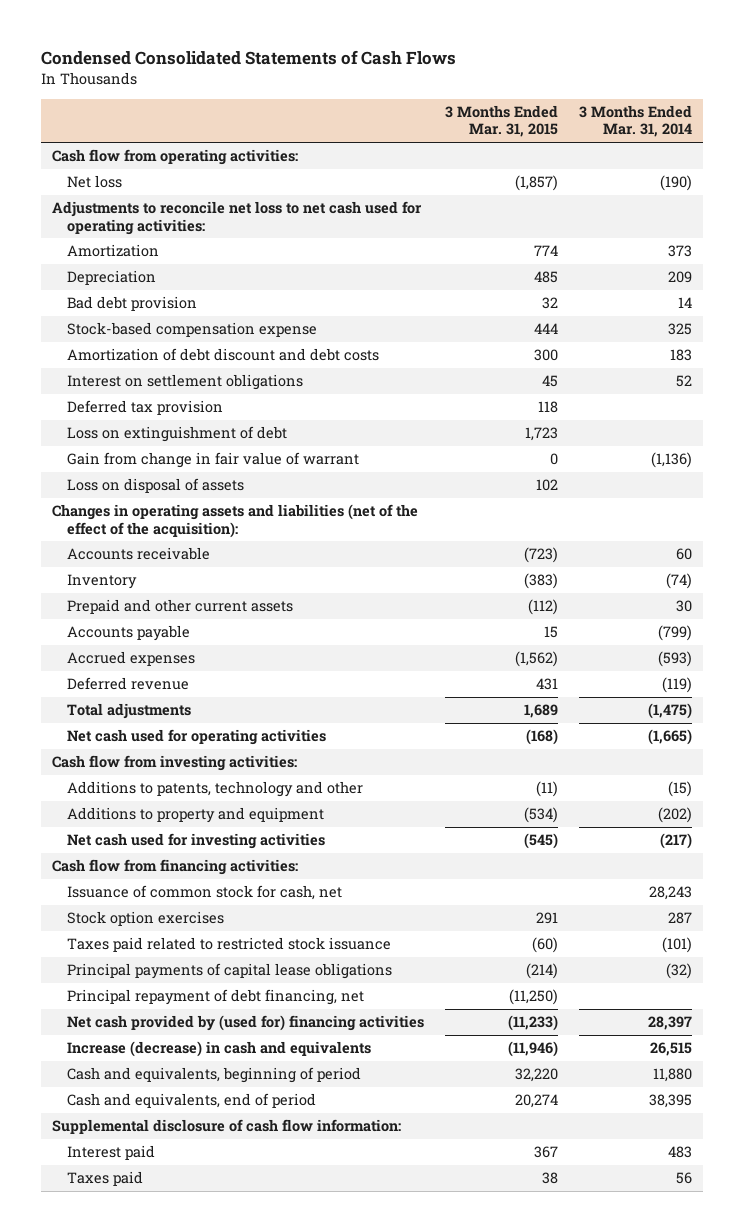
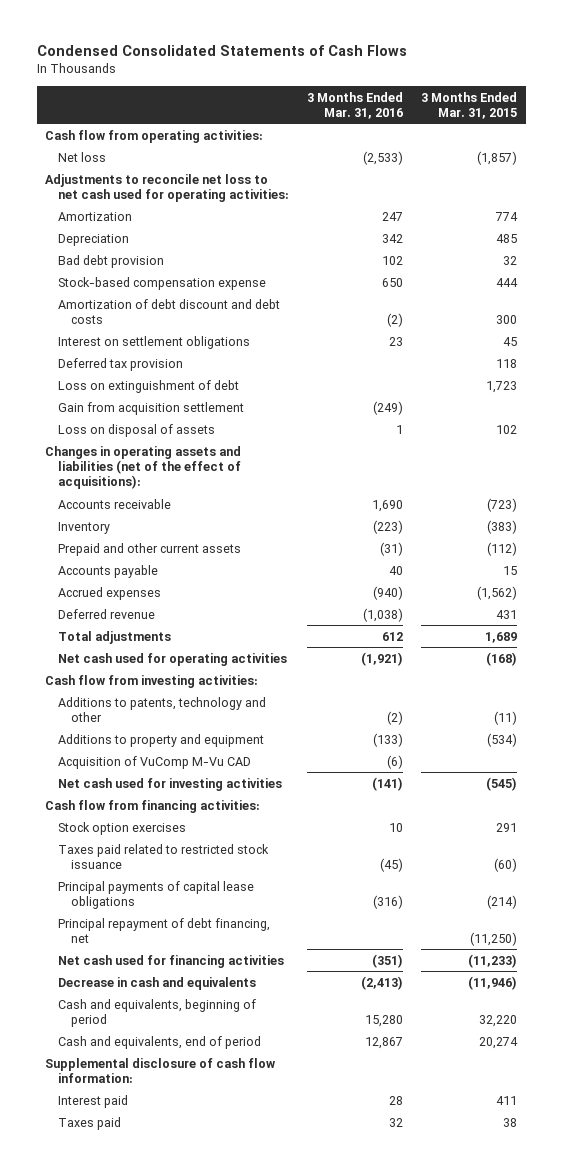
[579,105,693,138] 3 Months Ended Mar. 31, 2014 -> none
none -> [307,91,404,119] 3 Months Ended Mar. 31, 2016
[67,452,360,469] Gain from change in fair value of warrant -> none
none -> [58,401,245,415] Gain from acquisition settlement
[51,504,418,538] Changes in operating assets and liabilities (net of the effect of the acquisition): -> [45,445,242,490] Changes in operating assets and liabilities (net of the effect of acquisitions):
none -> [58,755,252,769] Acquisition of VuComp M-Vu CAD
[67,885,343,901] Issuance of common stock for cash, net -> none
[67,1015,425,1032] Net cash provided by (used for) financing activities -> [58,954,285,968] Net cash used for financing activities
[67,1041,372,1058] Increase (decrease) in cash and equivalents -> [58,976,257,990] Decrease in cash and equivalents
[534,1146,559,1159] 367 -> [495,1095,517,1105] 411

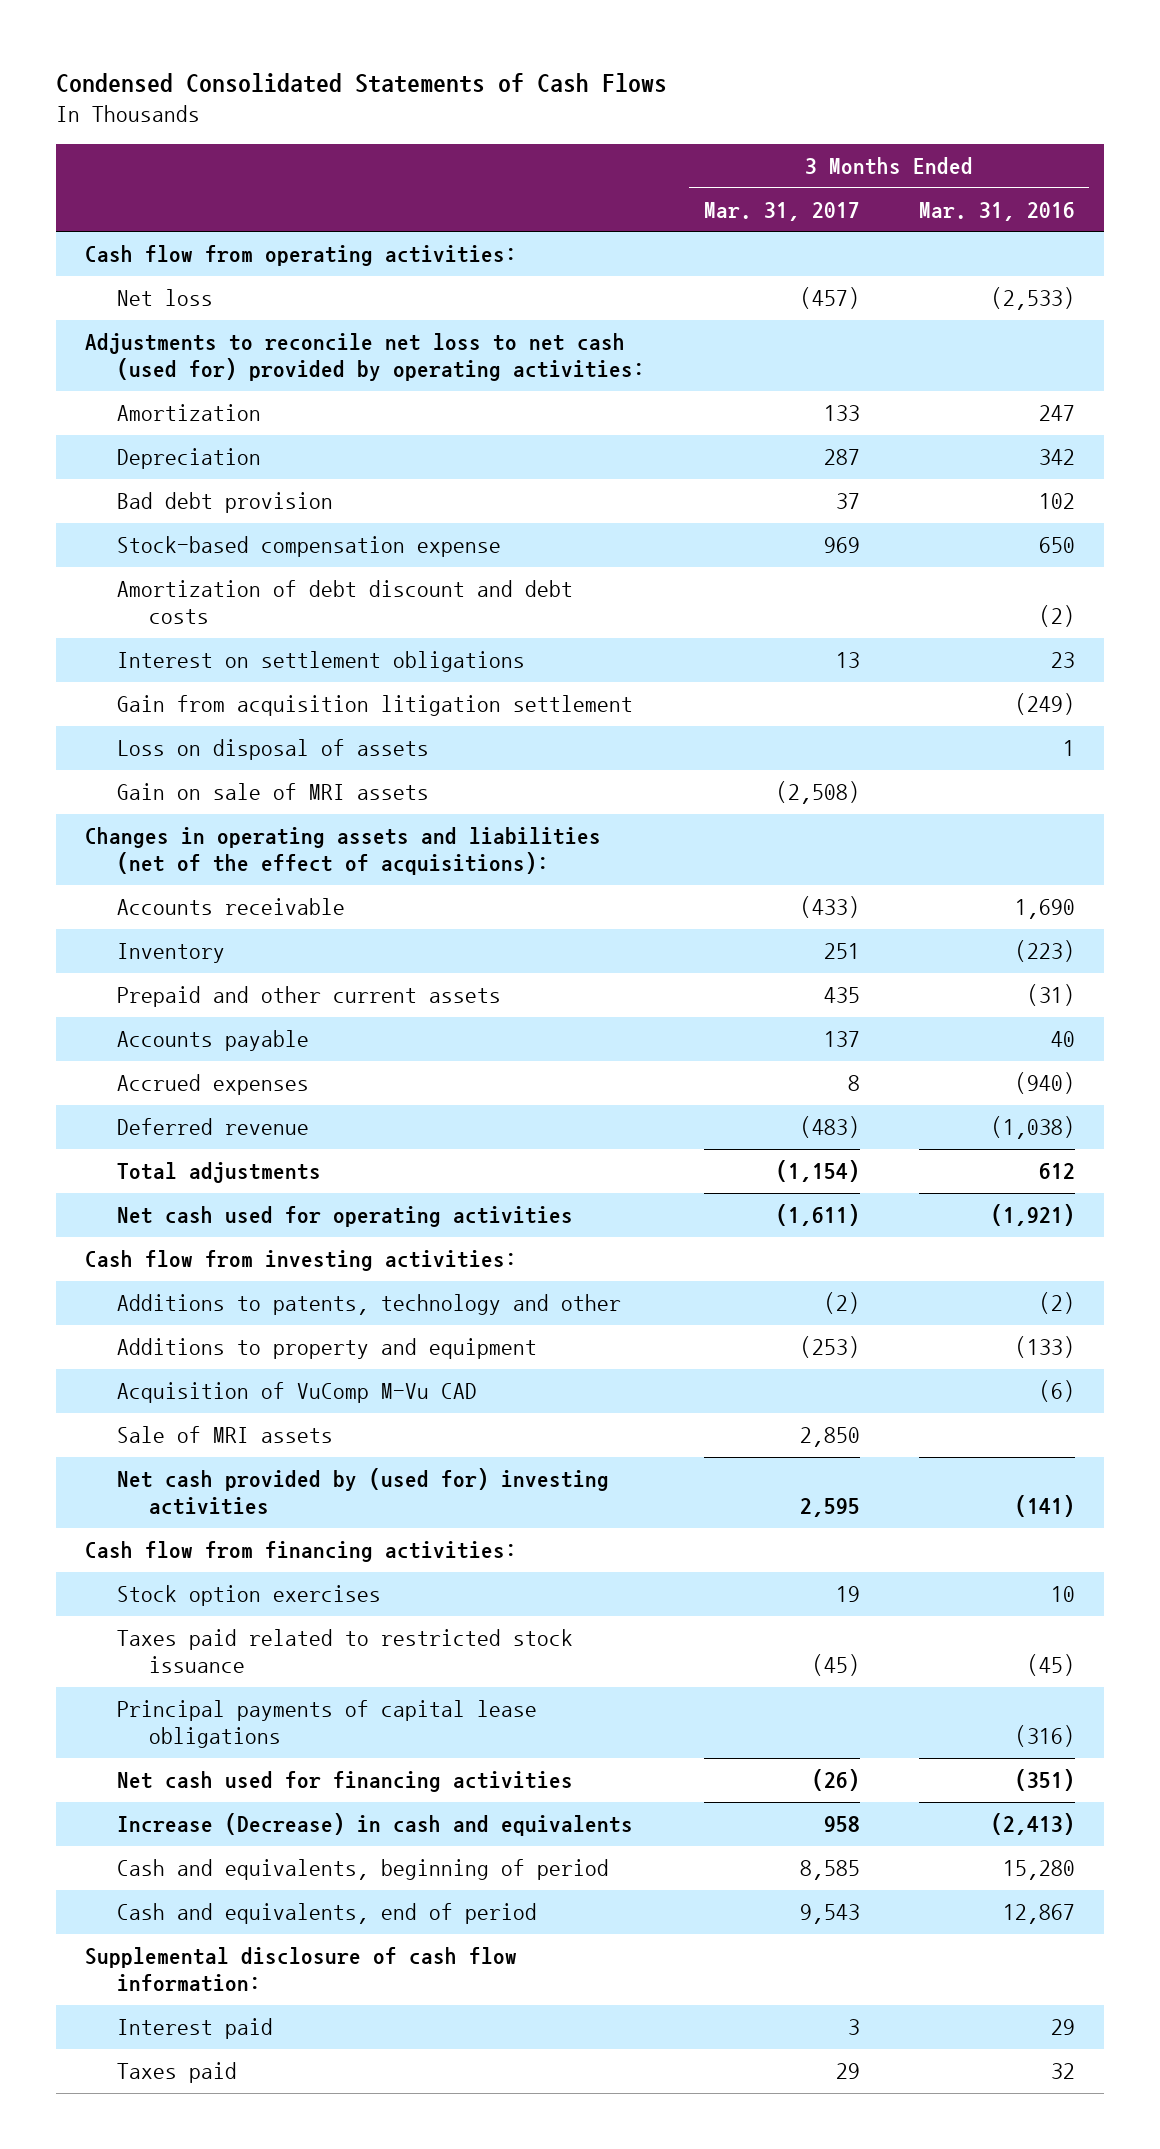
[420,91,517,119] 3 Months Ended Mar. 31, 2015 -> none
none -> [703,201,860,221] Mar. 31, 2017
[45,173,290,202] Adjustments to reconcile net loss to net cash used for operating activities: -> [85,333,646,382] Adjustments to reconcile net loss to net cash (used for) provided by operating activities:
[58,357,184,371] Deferred tax provision -> none
[58,379,240,393] Loss on extinguishment of debt -> none
[58,401,245,415] Gain from acquisition settlement -> [117,695,634,717] Gain from acquisition litigation settlement
none -> [117,783,430,801] Gain on sale of MRI assets
none -> [117,1426,334,1444] Sale of MRI assets
[58,777,283,791] Net cash used for investing activities -> [117,1468,610,1516] Net cash provided by (used for) investing activities
[58,917,271,943] Principal repayment of debt financing, net -> none
[58,976,257,990] Decrease in cash and equivalents -> [117,1813,634,1837] Increase (Decrease) in cash and equivalents
[389,1095,404,1105] 28 -> [1050,2019,1075,2036] 29

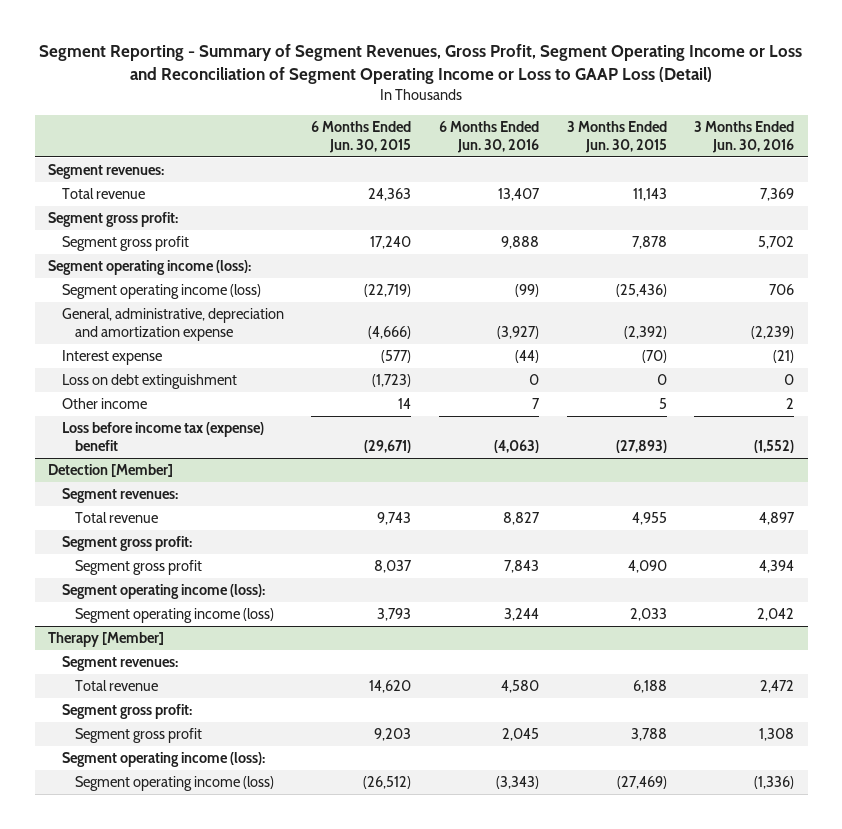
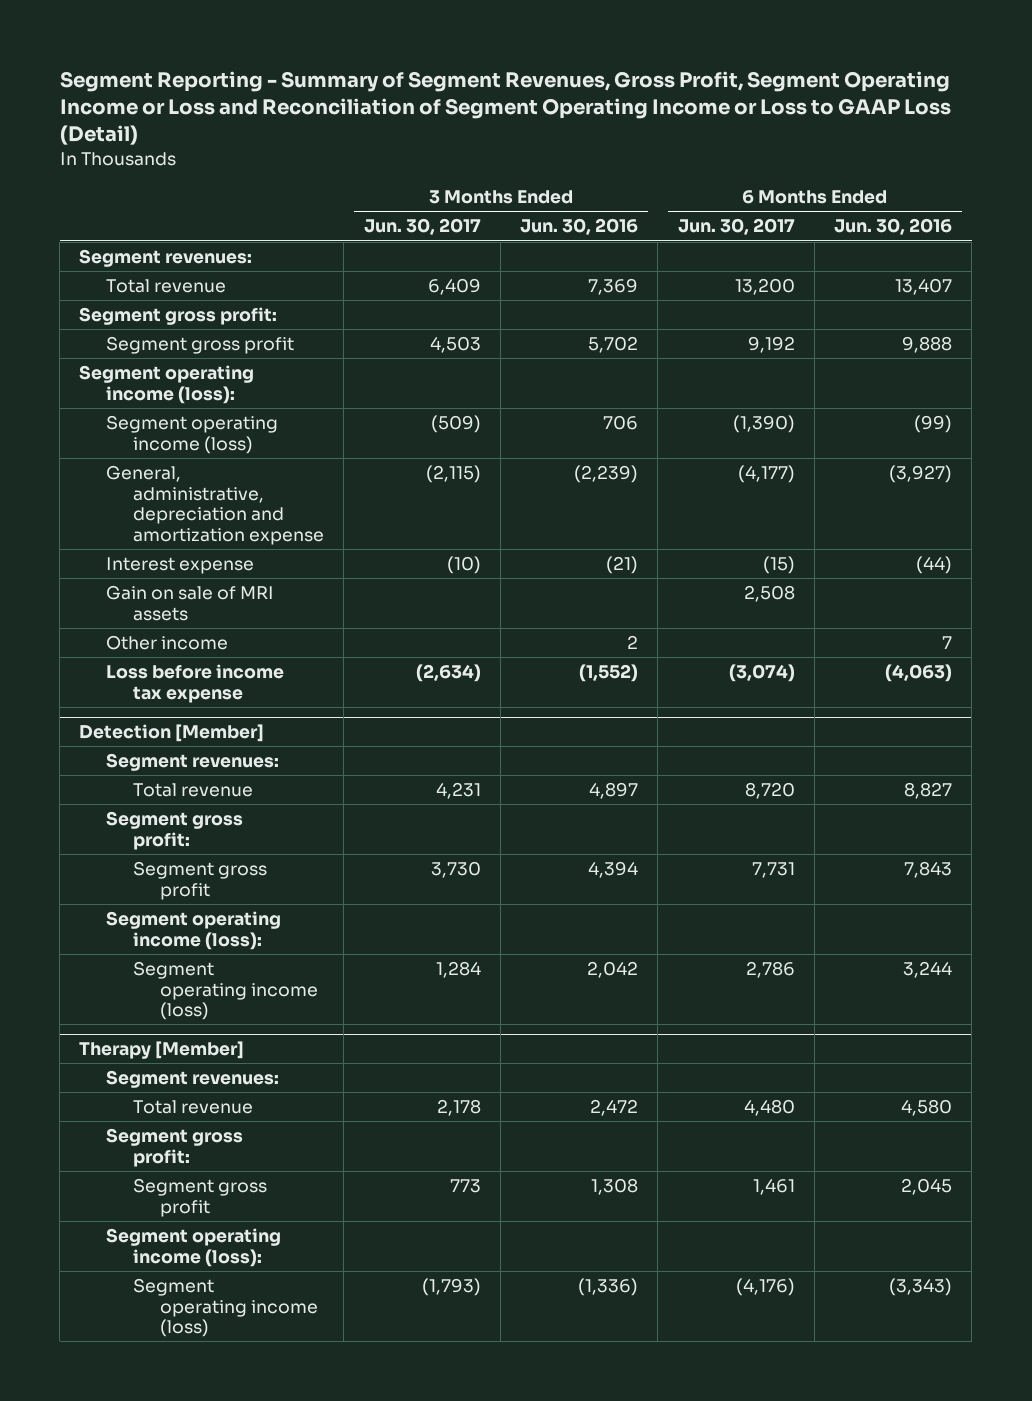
[311,120,412,153] 6 Months Ended Jun. 30, 2015 -> none
[566,120,667,153] 3 Months Ended Jun. 30, 2015 -> none
none -> [363,218,481,236] Jun. 30, 2017
none -> [677,218,795,236] Jun. 30, 2017
[61,374,237,390] Loss on debt extinguishment -> none
none -> [106,584,275,621] Gain on sale of MRI assets
[61,422,264,451] Loss before income tax (expense) benefit -> [106,663,285,703] Loss before income tax expense

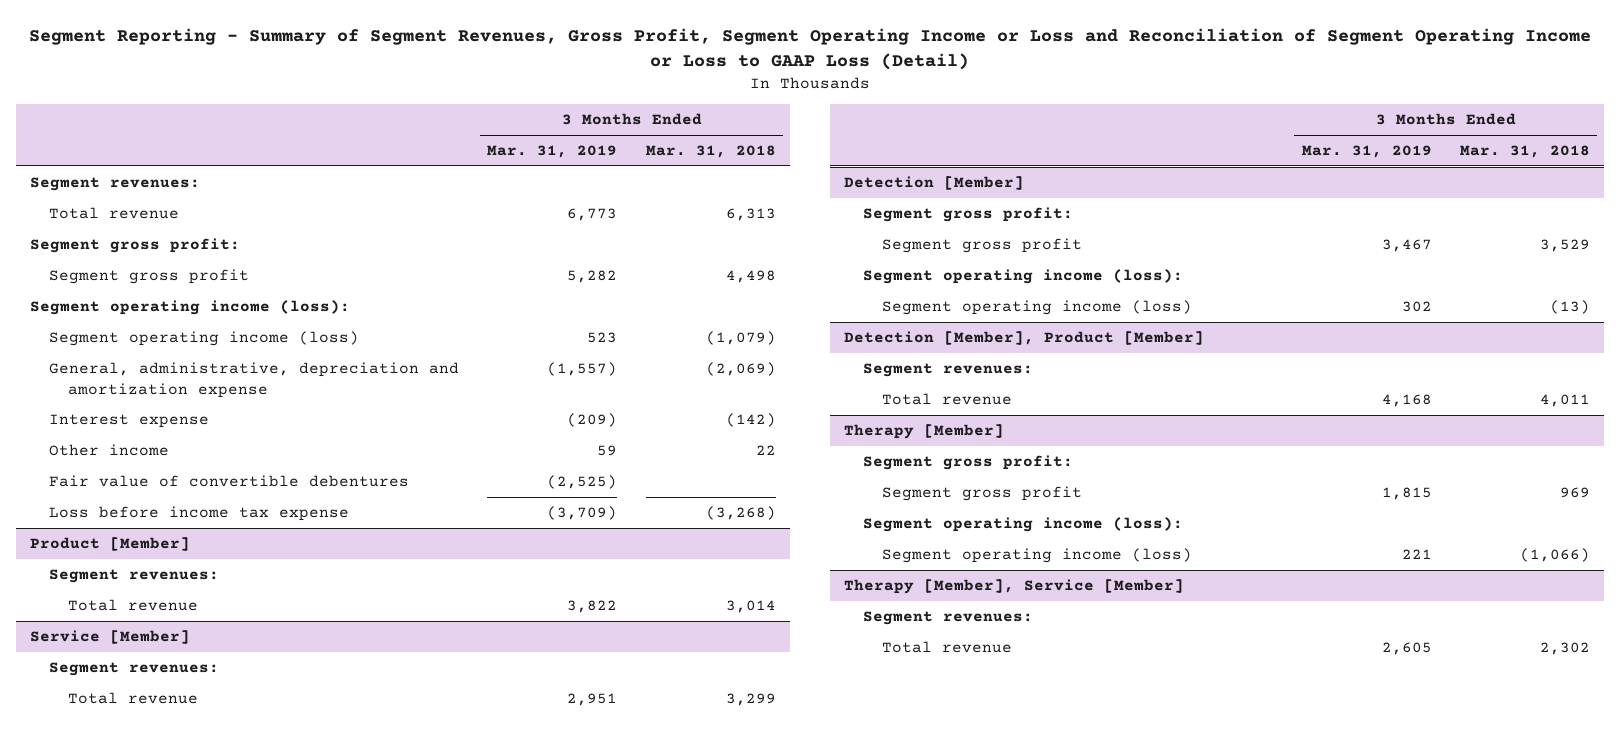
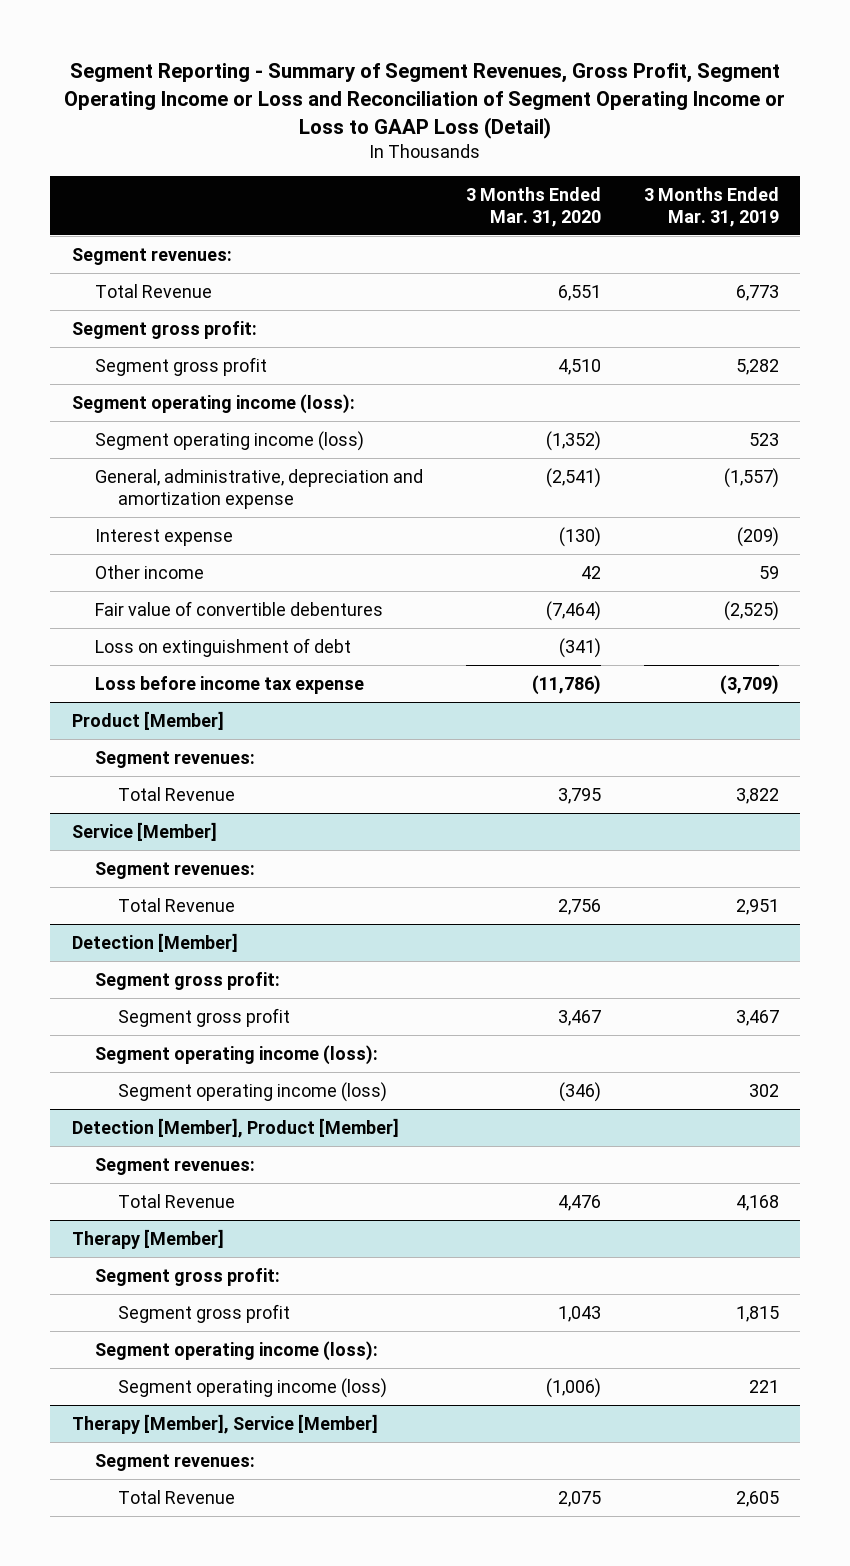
[645,145,776,159] Mar. 31, 2018 -> none
none -> [465,186,601,227] 3 Months Ended Mar. 31, 2020
[49,207,180,220] Total revenue -> [94,283,212,298] Total Revenue
none -> [94,637,351,657] Loss on extinguishment of debt
[67,599,198,612] Total revenue -> [117,786,235,801] Total Revenue
[67,692,198,705] Total revenue -> [117,897,235,912] Total Revenue
[882,393,1013,406] Total revenue -> [117,1193,235,1208] Total Revenue
[882,641,1013,654] Total revenue -> [117,1489,235,1504] Total Revenue

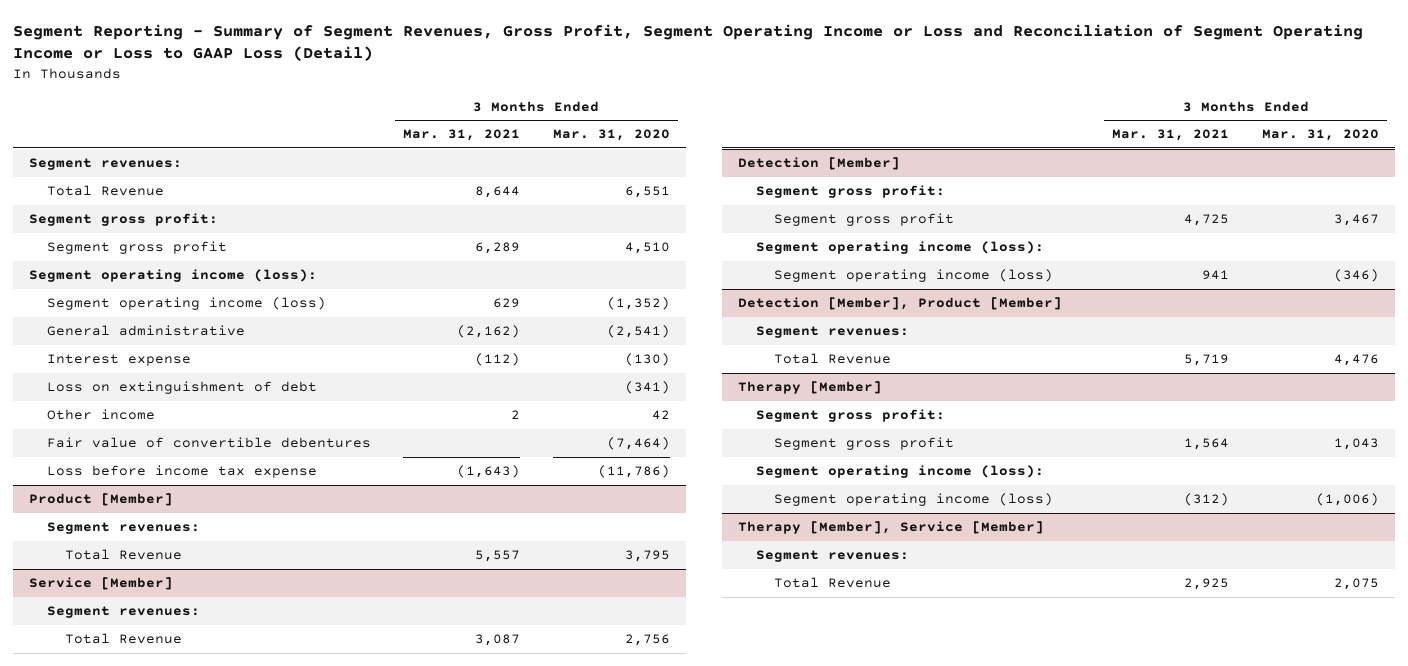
[643,186,779,227] 3 Months Ended Mar. 31, 2019 -> none
none -> [403,129,521,142] Mar. 31, 2021
[94,468,423,510] General, administrative, depreciation and amortization expense -> [47,325,246,337] General administrative
[94,637,351,657] Loss on extinguishment of debt -> [47,381,318,395] Loss on extinguishment of debt

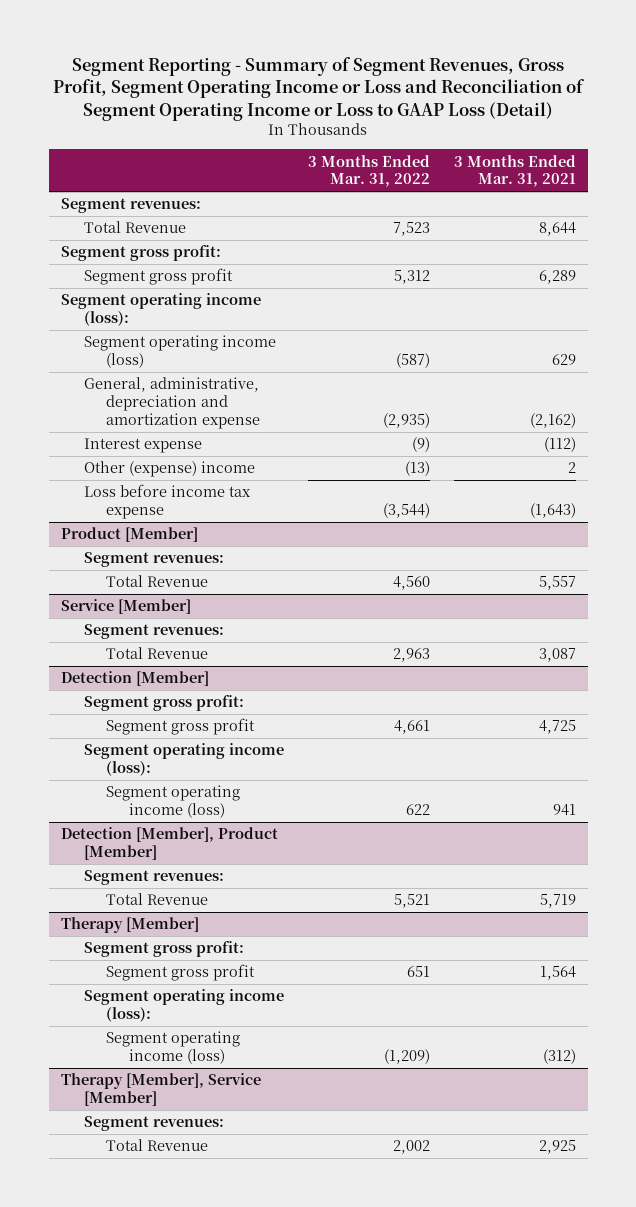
[552,129,670,142] Mar. 31, 2020 -> none
none -> [307,154,430,188] 3 Months Ended Mar. 31, 2022
[47,325,246,337] General administrative -> [83,377,261,429] General, administrative, depreciation and amortization expense
[47,381,318,395] Loss on extinguishment of debt -> none
[47,437,372,449] Fair value of convertible debentures -> none
[47,409,156,421] Other income -> [83,461,255,478] Other (expense) income

